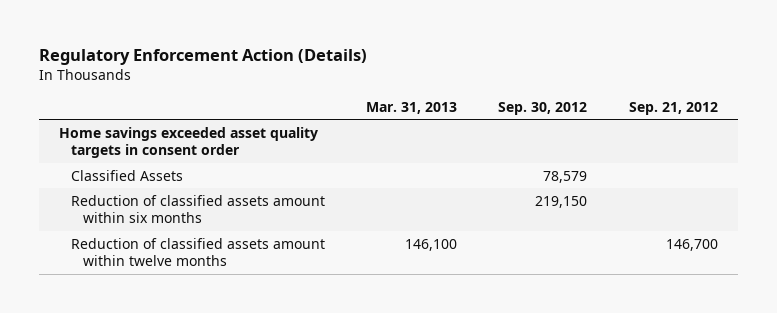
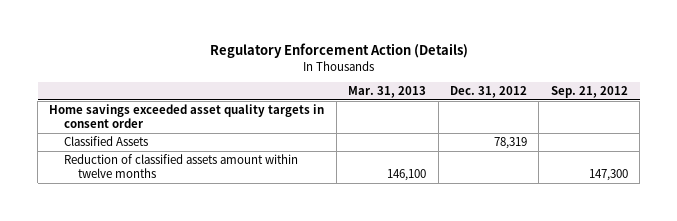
[498,101,588,115] Sep. 30, 2012 -> none
none -> [449,85,527,98] Dec. 31, 2012
[71,194,326,224] Reduction of classified assets amount within six months -> none
[665,238,718,251] 146,700 -> [588,169,628,182] 147,300

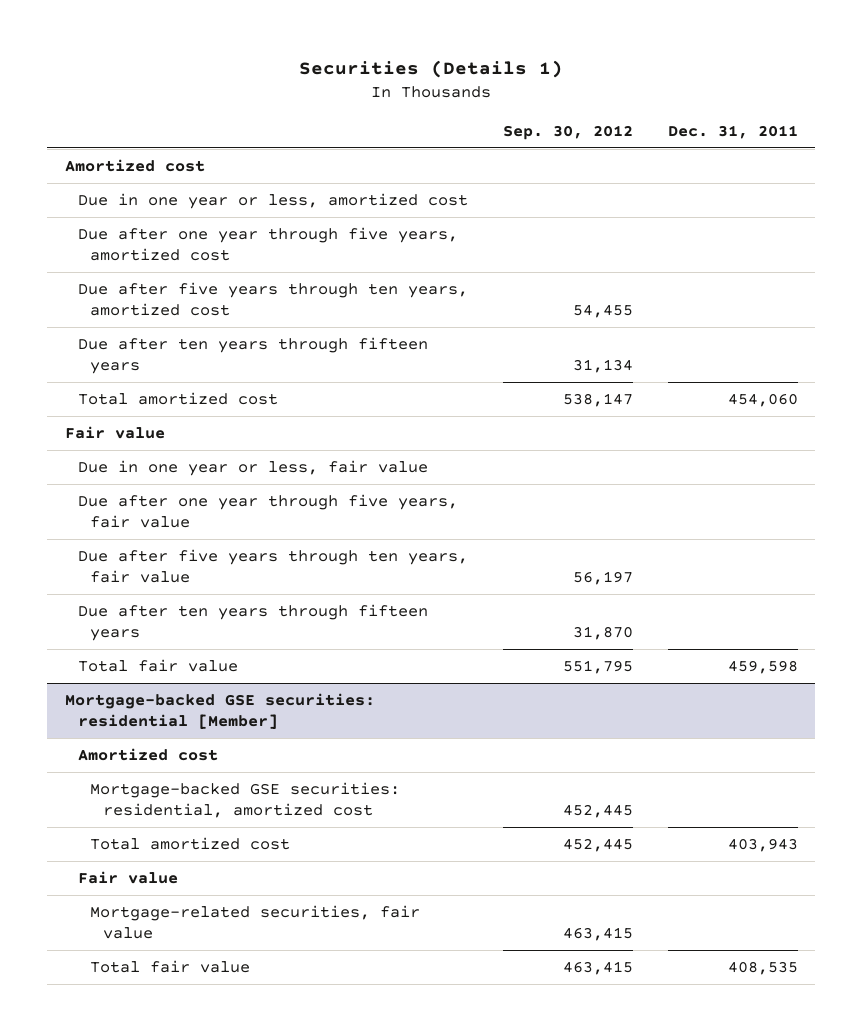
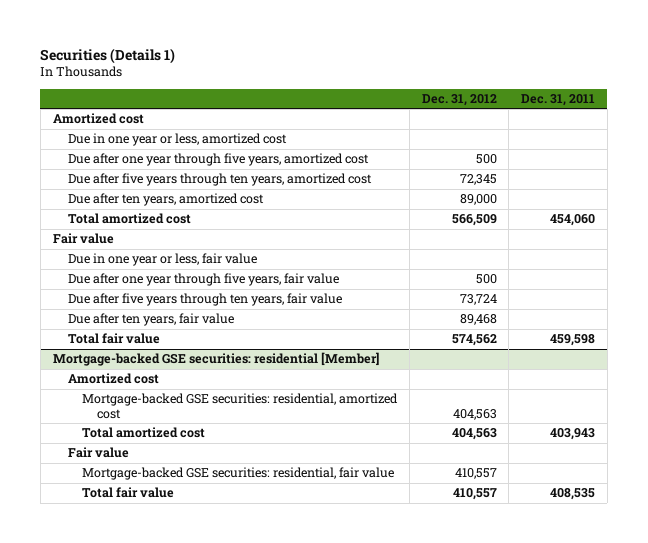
[502,124,633,140] Sep. 30, 2012 -> none
none -> [421,93,497,106] Dec. 31, 2012
[77,336,428,374] Due after ten years through fifteen years -> [67,193,264,207] Due after ten years, amortized cost
[77,603,428,641] Due after ten years through fifteen years -> [67,313,234,327] Due after ten years, fair value
[90,904,421,939] Mortgage-related securities, fair value -> [82,467,395,481] Mortgage-backed GSE securities: residential, fair value

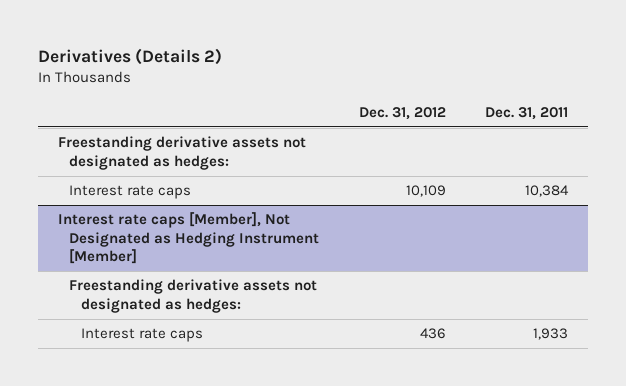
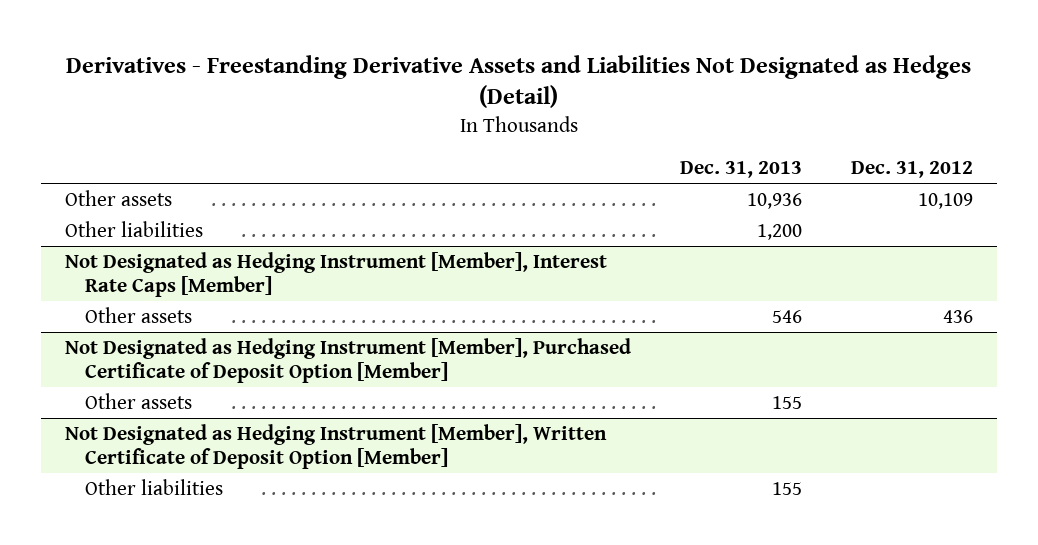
[38,47,223,65] Derivatives (Details 2) -> [66,54,972,109] Derivatives - Freestanding Derivative Assets and Liabilities Not Designated as Hedges (Detail)
[485,107,569,121] Dec. 31, 2011 -> none
none -> [680,161,803,179] Dec. 31, 2013
[57,136,306,170] Freestanding derivative assets not designated as hedges: -> none
[69,279,318,313] Freestanding derivative assets not designated as hedges: -> none
[69,185,192,200] Interest rate caps -> [65,189,173,206] Other assets
none -> [65,220,204,237] Other liabilities
[57,212,320,265] Interest rate caps [Member], Not Designated as Hedging Instrument [Member] -> [65,251,608,297] Not Designated as Hedging Instrument [Member], Interest Rate Caps [Member]
[81,328,204,343] Interest rate caps -> [85,306,193,323] Other assets
none -> [65,337,632,383] Not Designated as Hedging Instrument [Member], Purchased Certificate of Deposit Option [Member]
none -> [85,392,193,409] Other assets
none -> [65,423,608,469] Not Designated as Hedging Instrument [Member], Written Certificate of Deposit Option [Member]
none -> [85,478,224,495] Other liabilities

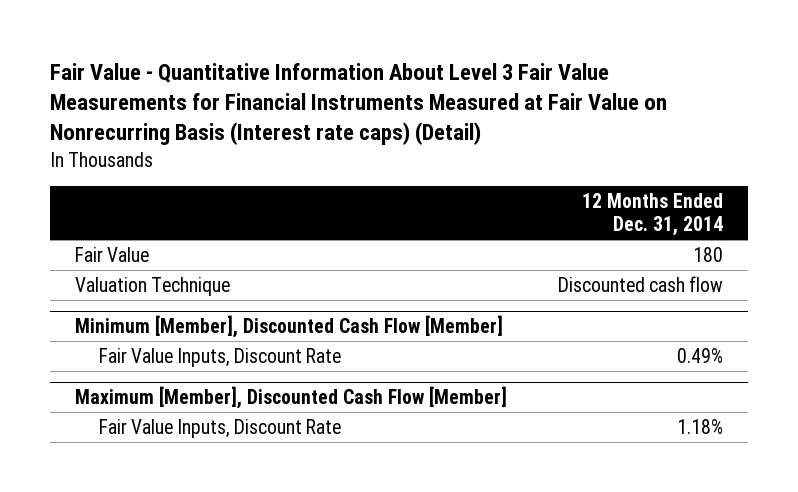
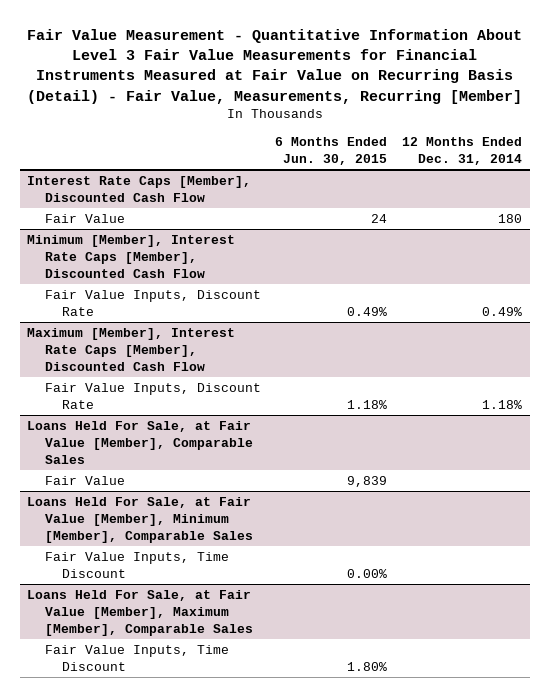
[49,62,667,146] Fair Value - Quantitative Information About Level 3 Fair Value Measurements for Financial Instruments Measured at Fair Value on Nonrecurring Basis (Interest rate caps) (Detail) -> [26,28,522,104] Fair Value Measurement - Quantitative Information About Level 3 Fair Value Measurements for Financial Instruments Measured at Fair Value on Recurring Basis (Detail) - Fair Value, Measurements, Recurring [Member]
none -> [275,137,388,165] 6 Months Ended Jun. 30, 2015
none -> [27,175,252,202] Interest Rate Caps [Member], Discounted Cash Flow
[75,276,231,296] Valuation Technique -> none
[75,315,504,339] Minimum [Member], Discounted Cash Flow [Member] -> [27,234,236,278] Minimum [Member], Interest Rate Caps [Member], Discounted Cash Flow
[75,386,508,410] Maximum [Member], Discounted Cash Flow [Member] -> [27,327,236,371] Maximum [Member], Interest Rate Caps [Member], Discounted Cash Flow
none -> [27,420,253,464] Loans Held For Sale, at Fair Value [Member], Comparable Sales
none -> [44,475,125,485] Fair Value
none -> [27,496,253,543] Loans Held For Sale, at Fair Value [Member], Minimum [Member], Comparable Sales
none -> [44,551,229,578] Fair Value Inputs, Time Discount
none -> [27,589,253,636] Loans Held For Sale, at Fair Value [Member], Maximum [Member], Comparable Sales
none -> [44,644,229,671] Fair Value Inputs, Time Discount

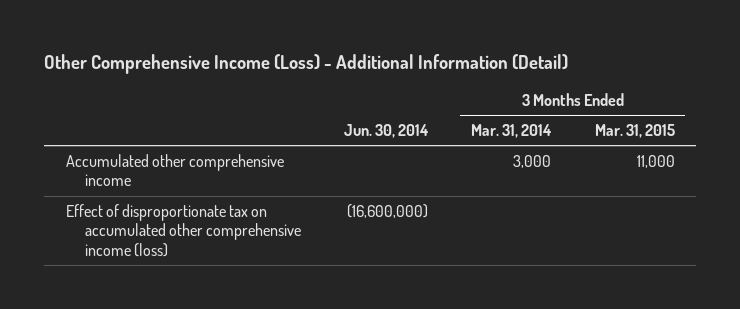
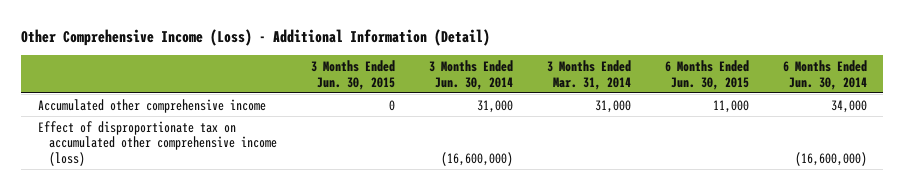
[344,124,430,139] Jun. 30, 2014 -> none
[594,124,675,139] Mar. 31, 2015 -> none
none -> [311,60,396,90] 3 Months Ended Jun. 30, 2015
none -> [429,60,514,90] 3 Months Ended Jun. 30, 2014
none -> [664,60,749,90] 6 Months Ended Jun. 30, 2015
none -> [782,60,867,90] 6 Months Ended Jun. 30, 2014
[513,154,552,168] 3,000 -> [594,99,631,113] 31,000

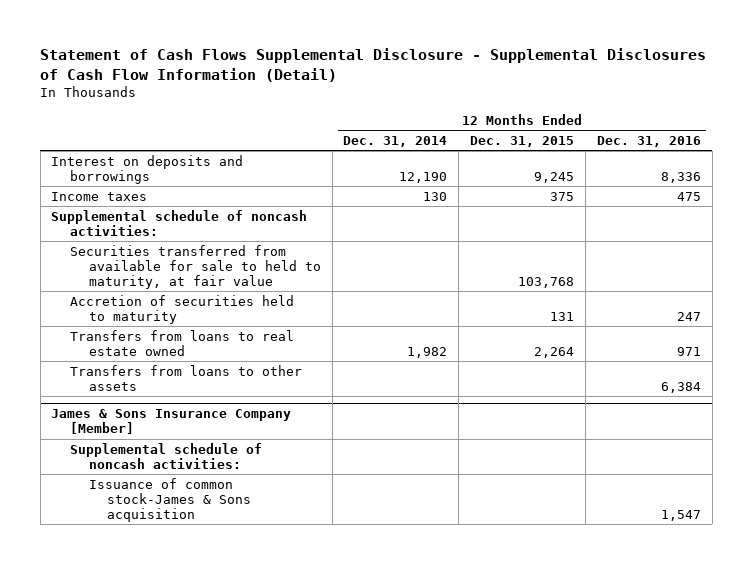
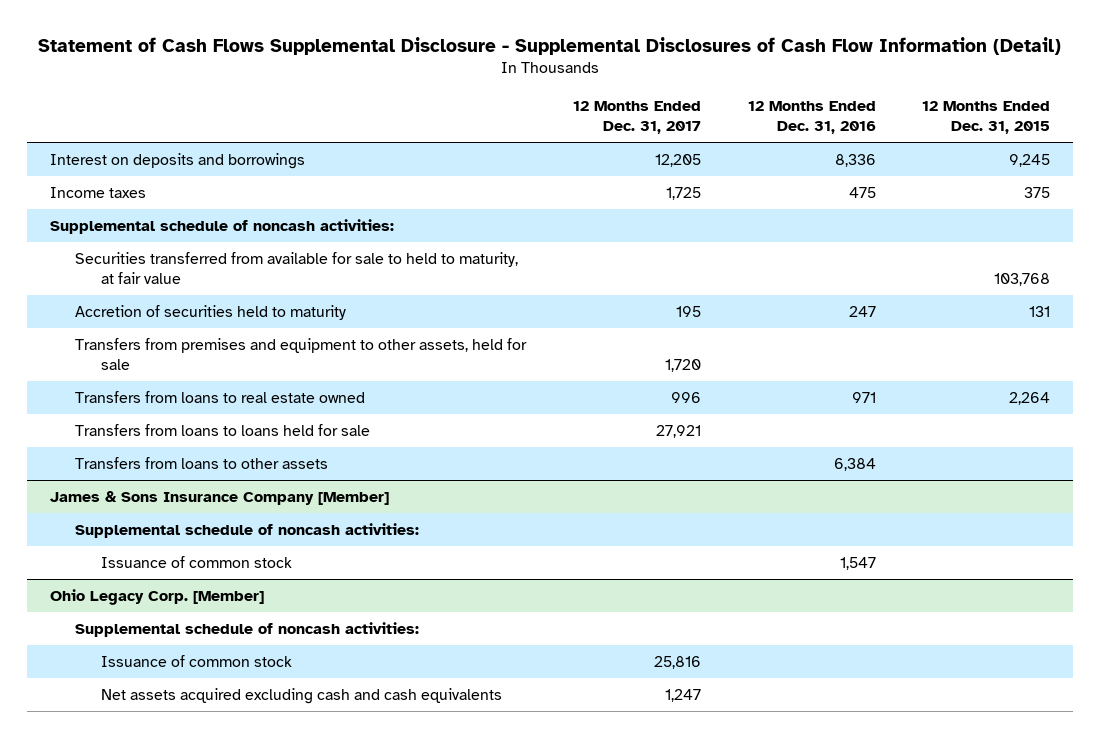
[343,136,448,148] Dec. 31, 2014 -> none
none -> [573,101,702,135] 12 Months Ended Dec. 31, 2017
none -> [75,337,528,371] Transfers from premises and equipment to other assets, held for sale
none -> [75,423,371,436] Transfers from loans to loans held for sale
[88,477,252,522] Issuance of common stock-James & Sons acquisition -> [100,555,292,568] Issuance of common stock
none -> [50,588,265,605] Ohio Legacy Corp. [Member]
none -> [75,621,420,637] Supplemental schedule of noncash activities:
none -> [100,654,292,667] Issuance of common stock
none -> [100,687,502,704] Net assets acquired excluding cash and cash equivalents

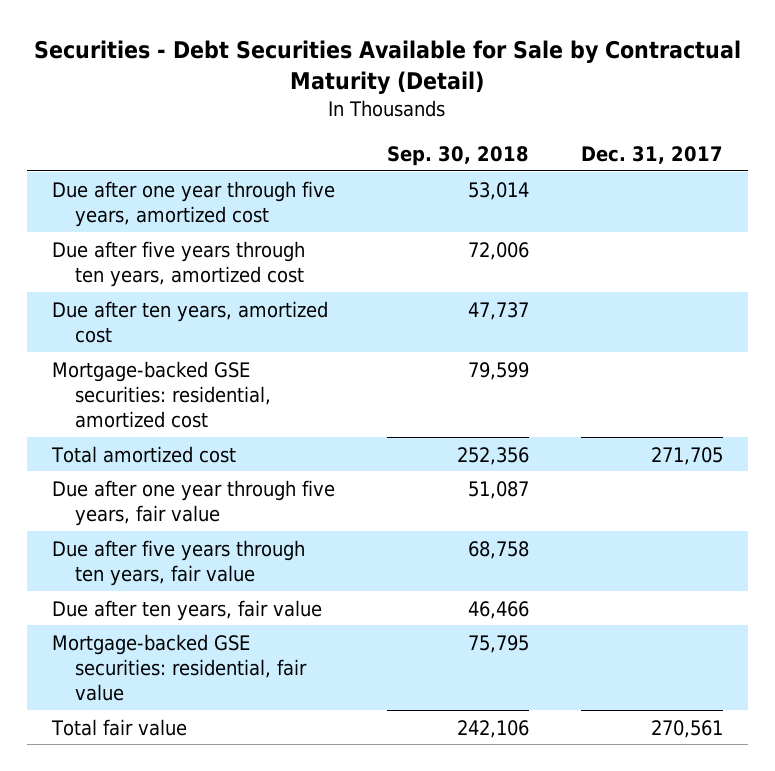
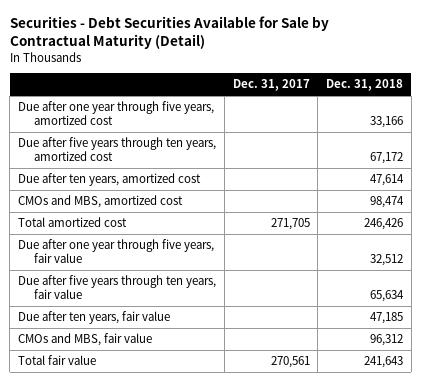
[386,145,529,166] Sep. 30, 2018 -> none
none -> [326,79,404,92] Dec. 31, 2018
[52,360,272,429] Mortgage-backed GSE securities: residential, amortized cost -> [18,195,184,209] CMOs and MBS, amortized cost
[52,633,308,702] Mortgage-backed GSE securities: residential, fair value -> [18,333,153,347] CMOs and MBS, fair value

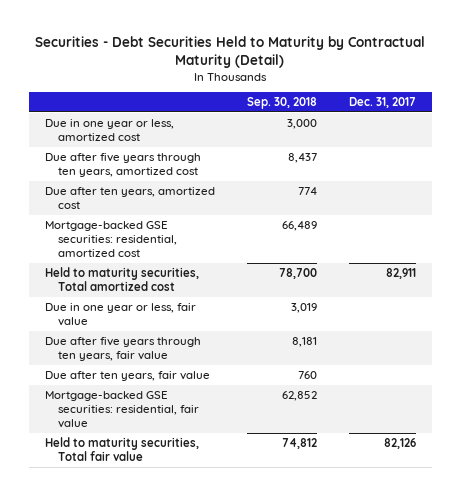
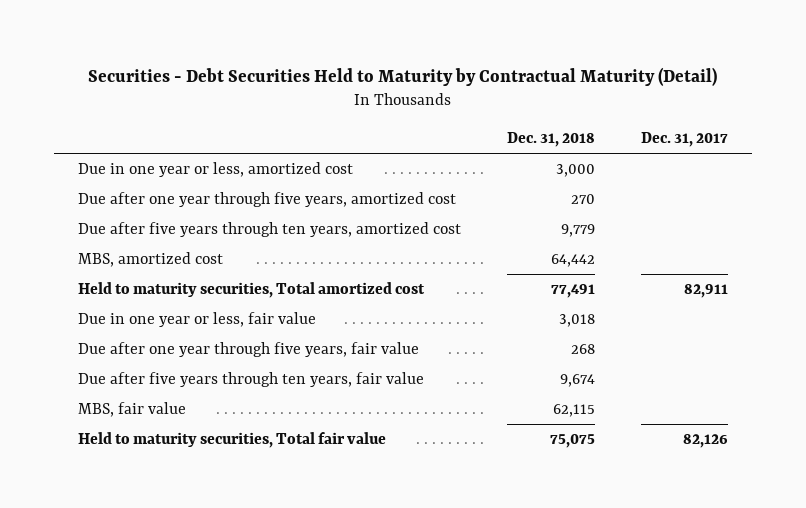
[246,97,317,110] Sep. 30, 2018 -> none
none -> [506,132,595,148] Dec. 31, 2018
none -> [77,192,456,208] Due after one year through five years, amortized cost
[44,187,215,210] Due after ten years, amortized cost -> none
[44,221,178,258] Mortgage-backed GSE securities: residential, amortized cost -> [77,252,223,268] MBS, amortized cost
none -> [77,342,419,358] Due after one year through five years, fair value
[44,371,210,382] Due after ten years, fair value -> none
[44,391,200,429] Mortgage-backed GSE securities: residential, fair value -> [77,402,186,418] MBS, fair value

